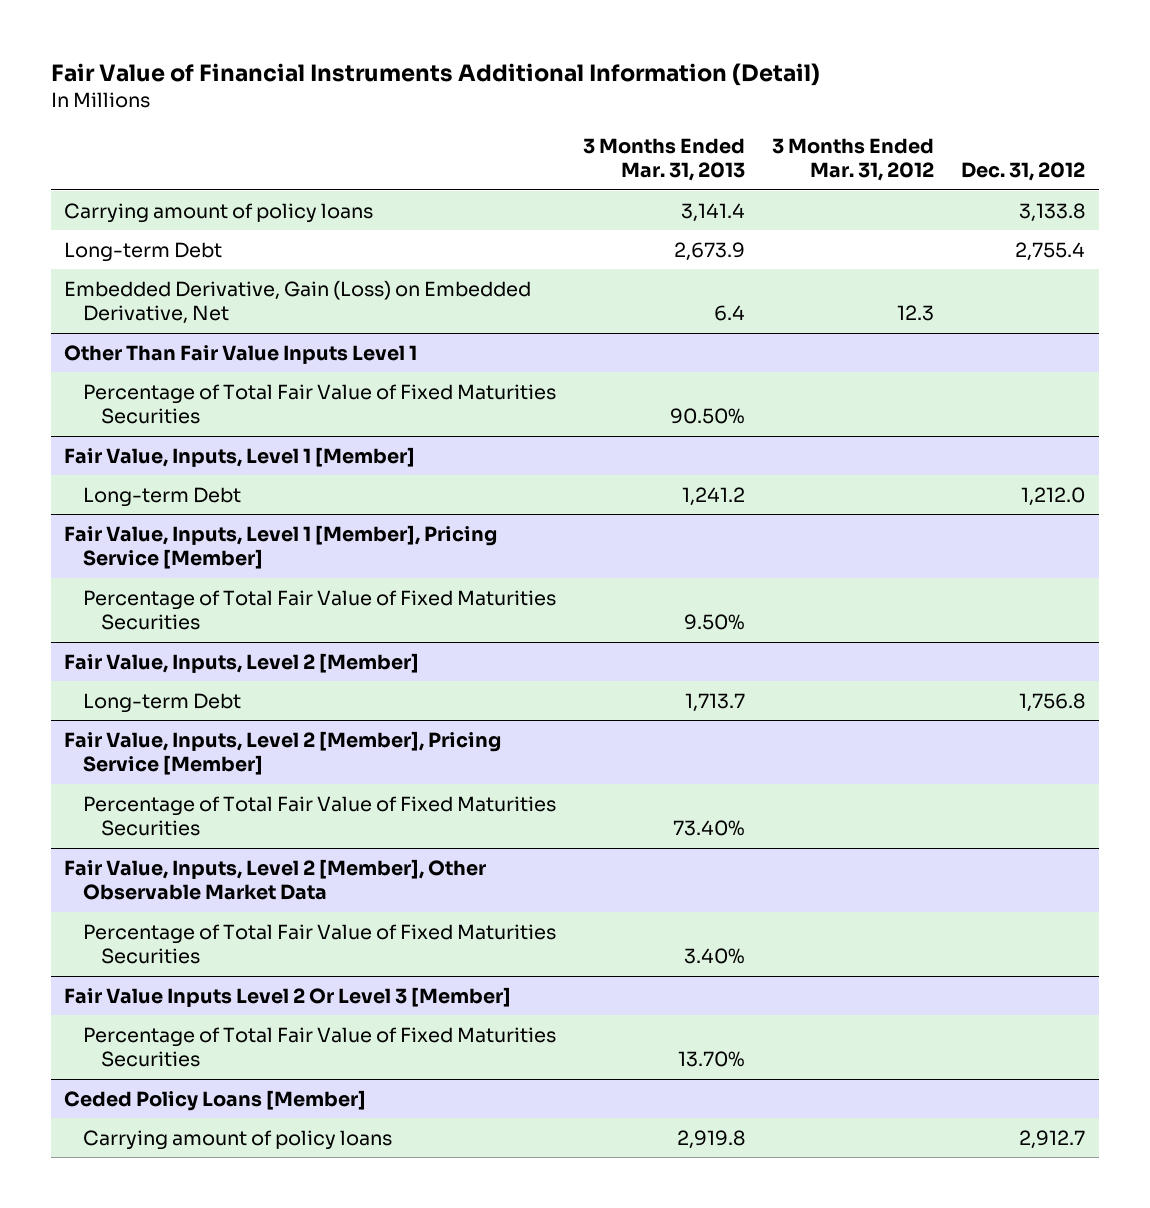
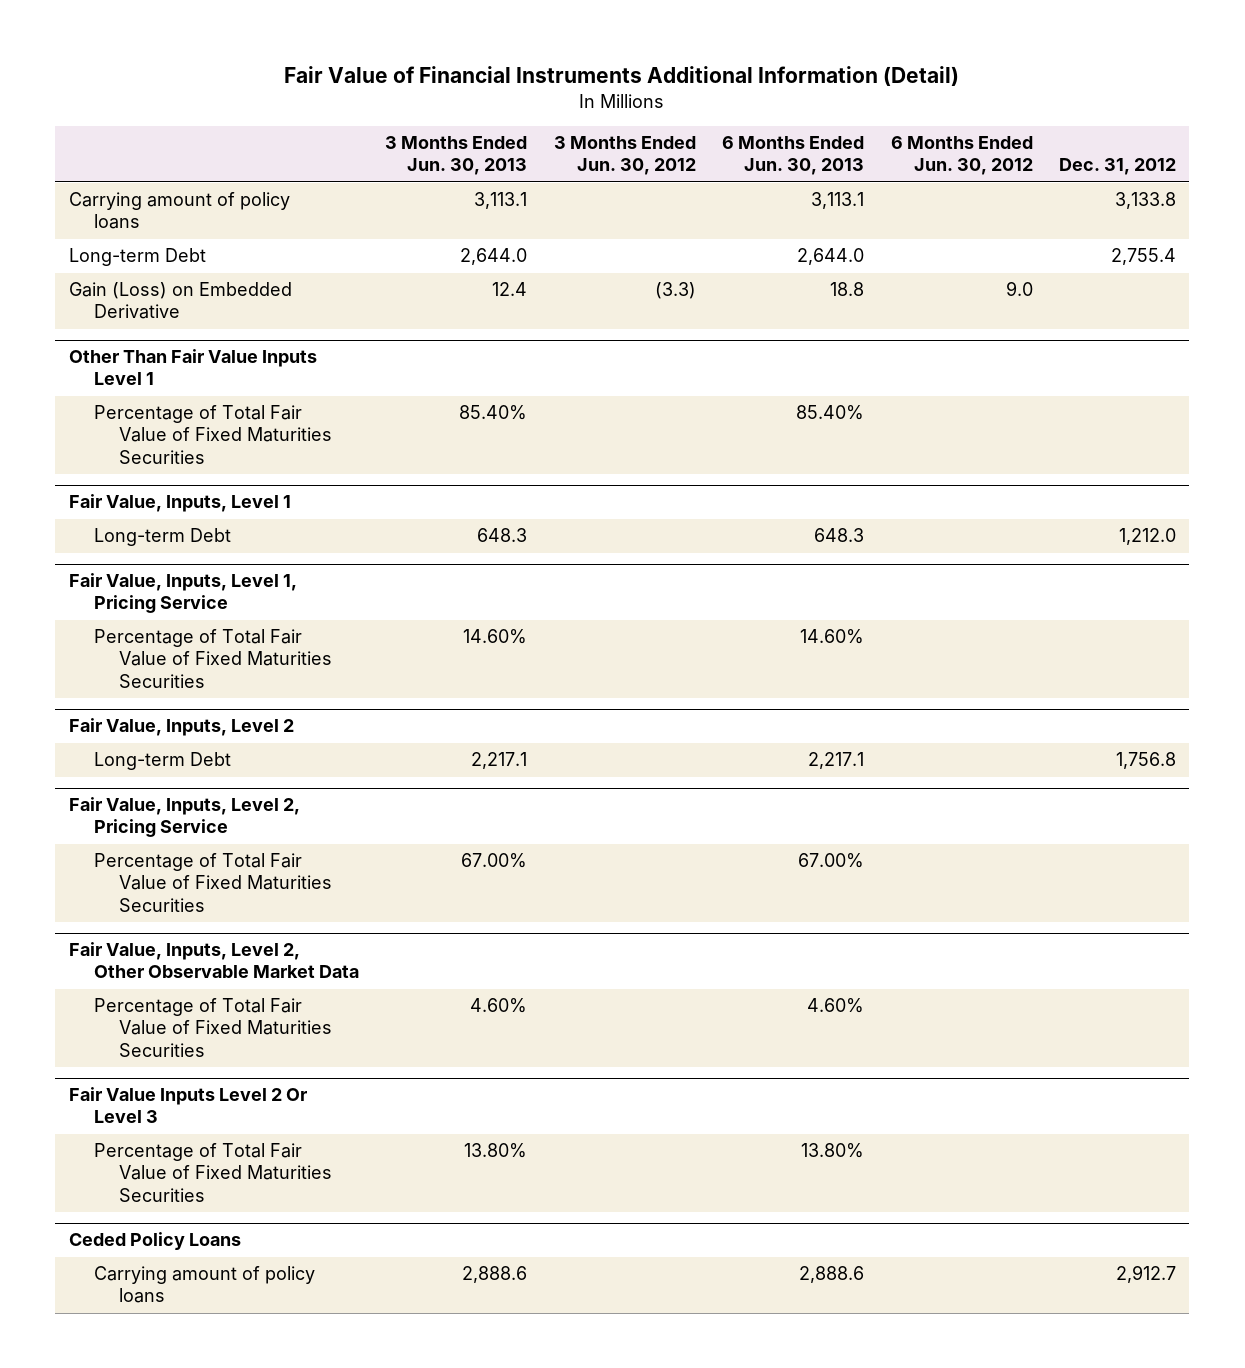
[582,137,745,182] 3 Months Ended Mar. 31, 2013 -> none
[772,137,935,182] 3 Months Ended Mar. 31, 2012 -> none
none -> [385,136,528,176] 3 Months Ended Jun. 30, 2013
none -> [553,136,696,176] 3 Months Ended Jun. 30, 2012
none -> [722,136,865,176] 6 Months Ended Jun. 30, 2013
none -> [890,136,1033,176] 6 Months Ended Jun. 30, 2012
[64,279,532,325] Embedded Derivative, Gain (Loss) on Embedded Derivative, Net -> [68,282,292,320] Gain (Loss) on Embedded Derivative
[64,446,416,467] Fair Value, Inputs, Level 1 [Member] -> [68,494,291,513] Fair Value, Inputs, Level 1
[64,524,498,570] Fair Value, Inputs, Level 1 [Member], Pricing Service [Member] -> [68,573,297,614] Fair Value, Inputs, Level 1, Pricing Service
[64,652,420,673] Fair Value, Inputs, Level 2 [Member] -> [68,718,294,737] Fair Value, Inputs, Level 2
[64,730,502,776] Fair Value, Inputs, Level 2 [Member], Pricing Service [Member] -> [68,797,300,838] Fair Value, Inputs, Level 2, Pricing Service
[64,858,487,901] Fair Value, Inputs, Level 2 [Member], Other Observable Market Data -> [68,942,359,979] Fair Value, Inputs, Level 2, Other Observable Market Data
[64,986,512,1007] Fair Value Inputs Level 2 Or Level 3 [Member] -> [68,1087,307,1124] Fair Value Inputs Level 2 Or Level 3
[64,1089,367,1111] Ceded Policy Loans [Member] -> [68,1232,241,1251] Ceded Policy Loans

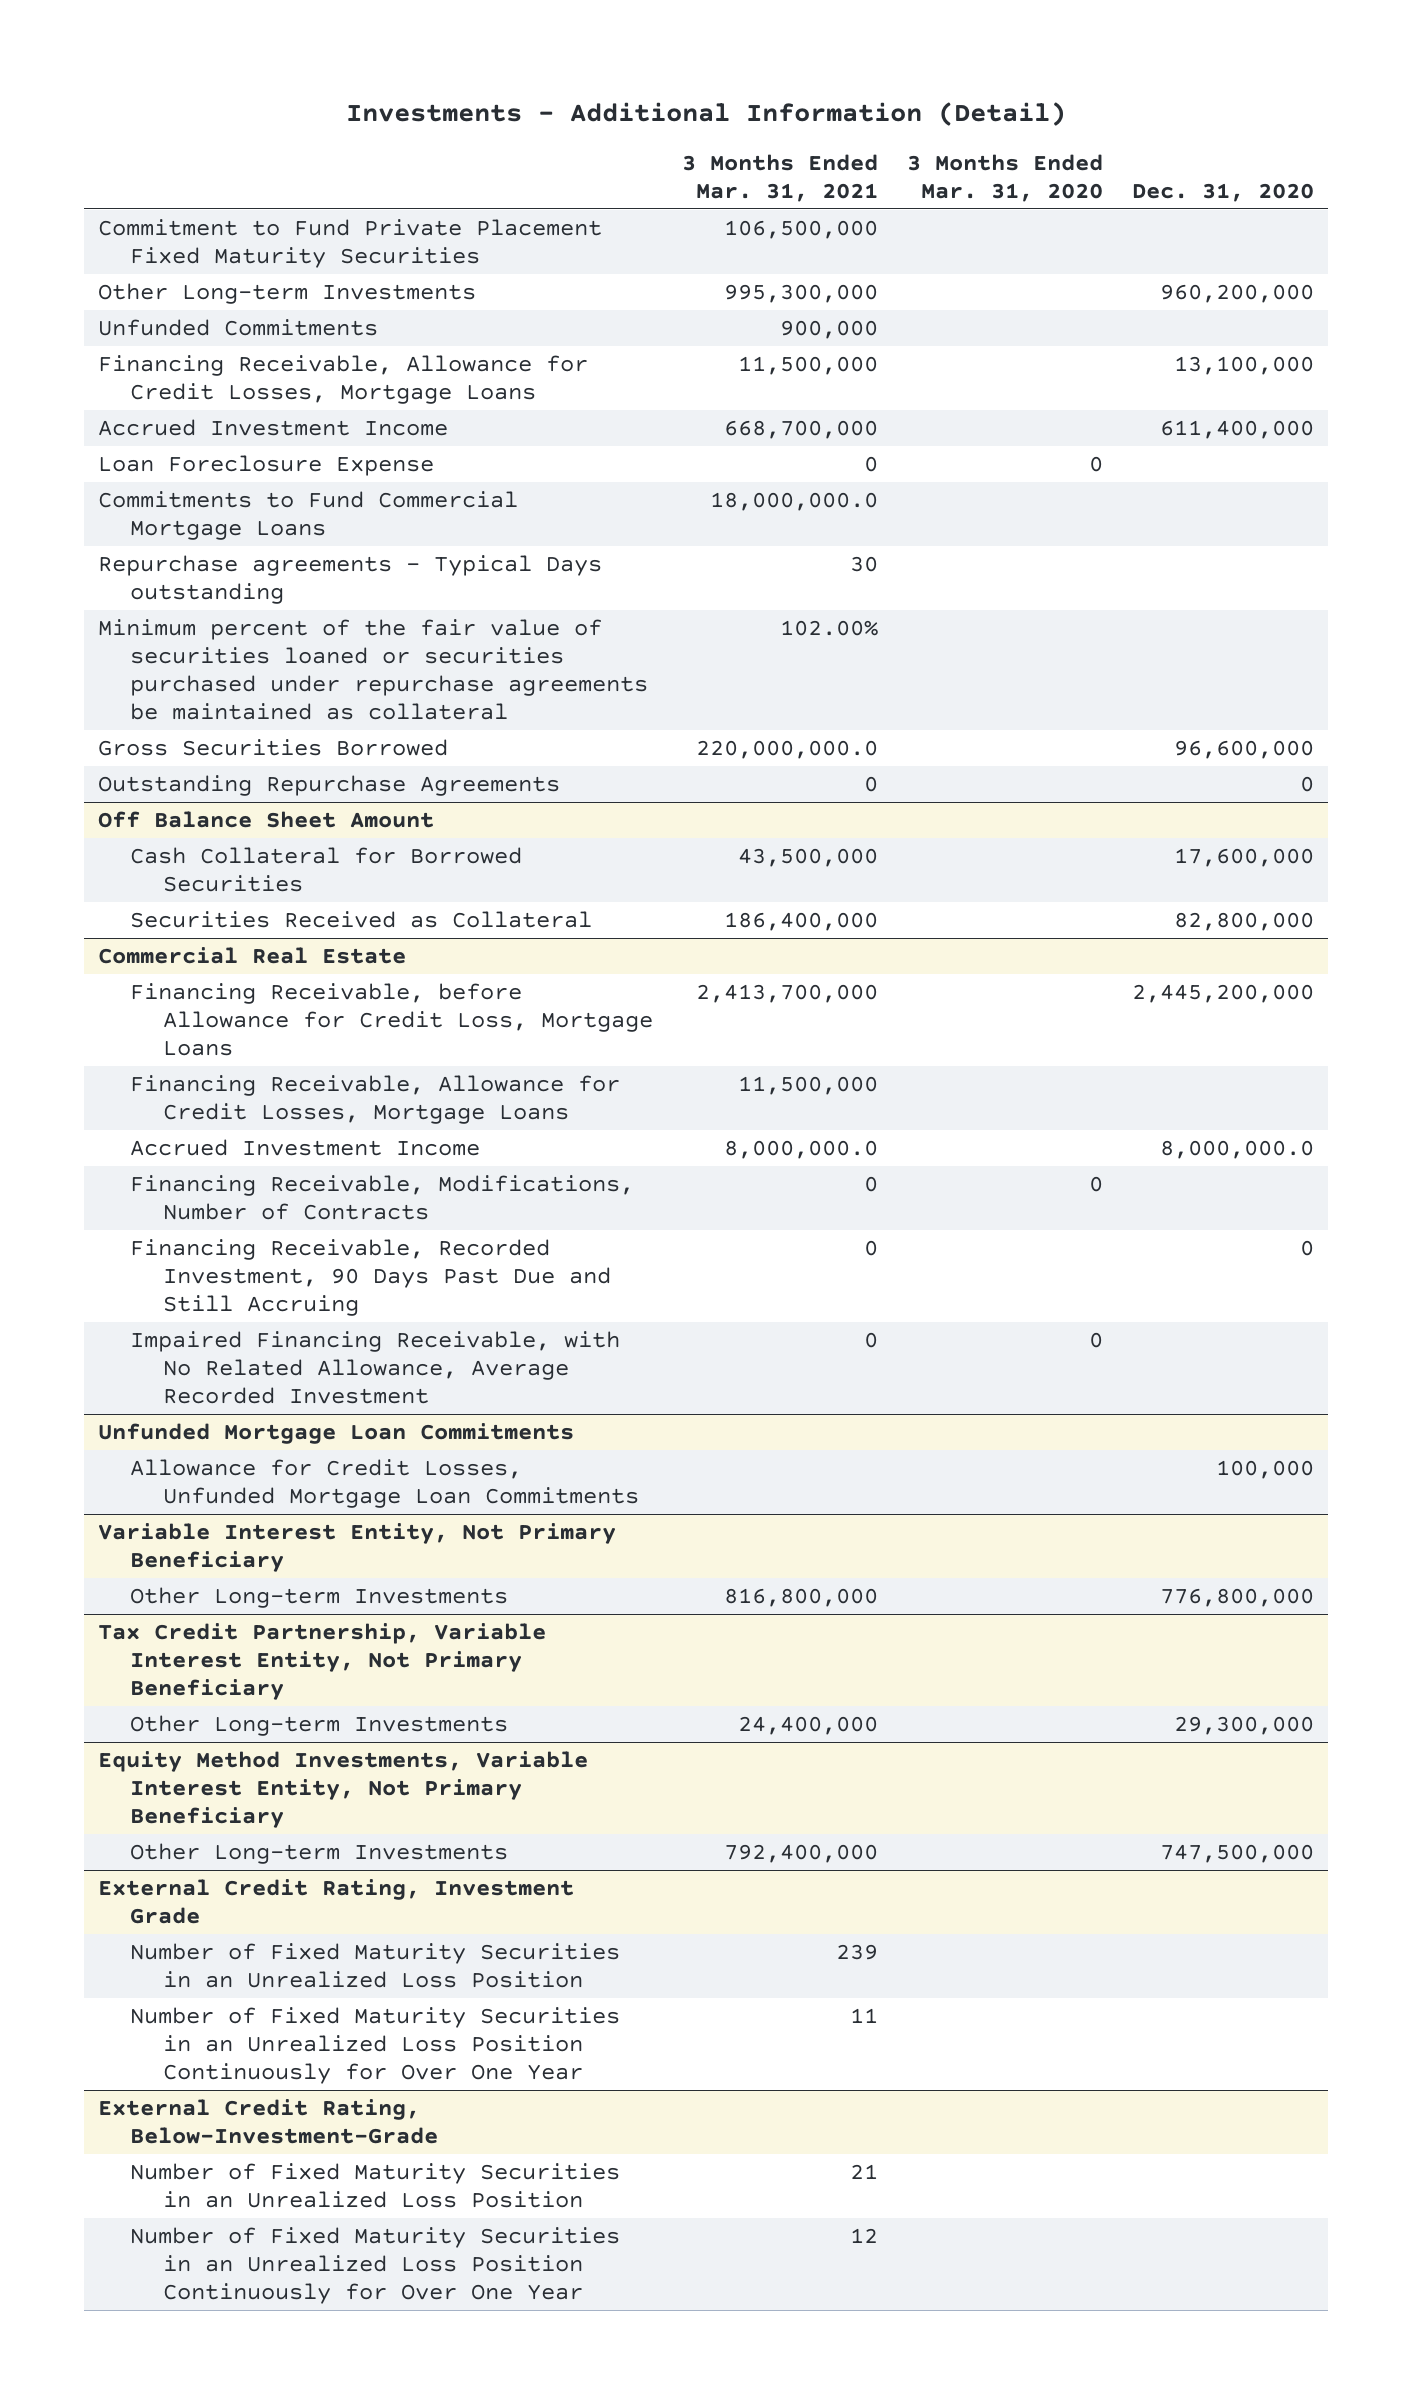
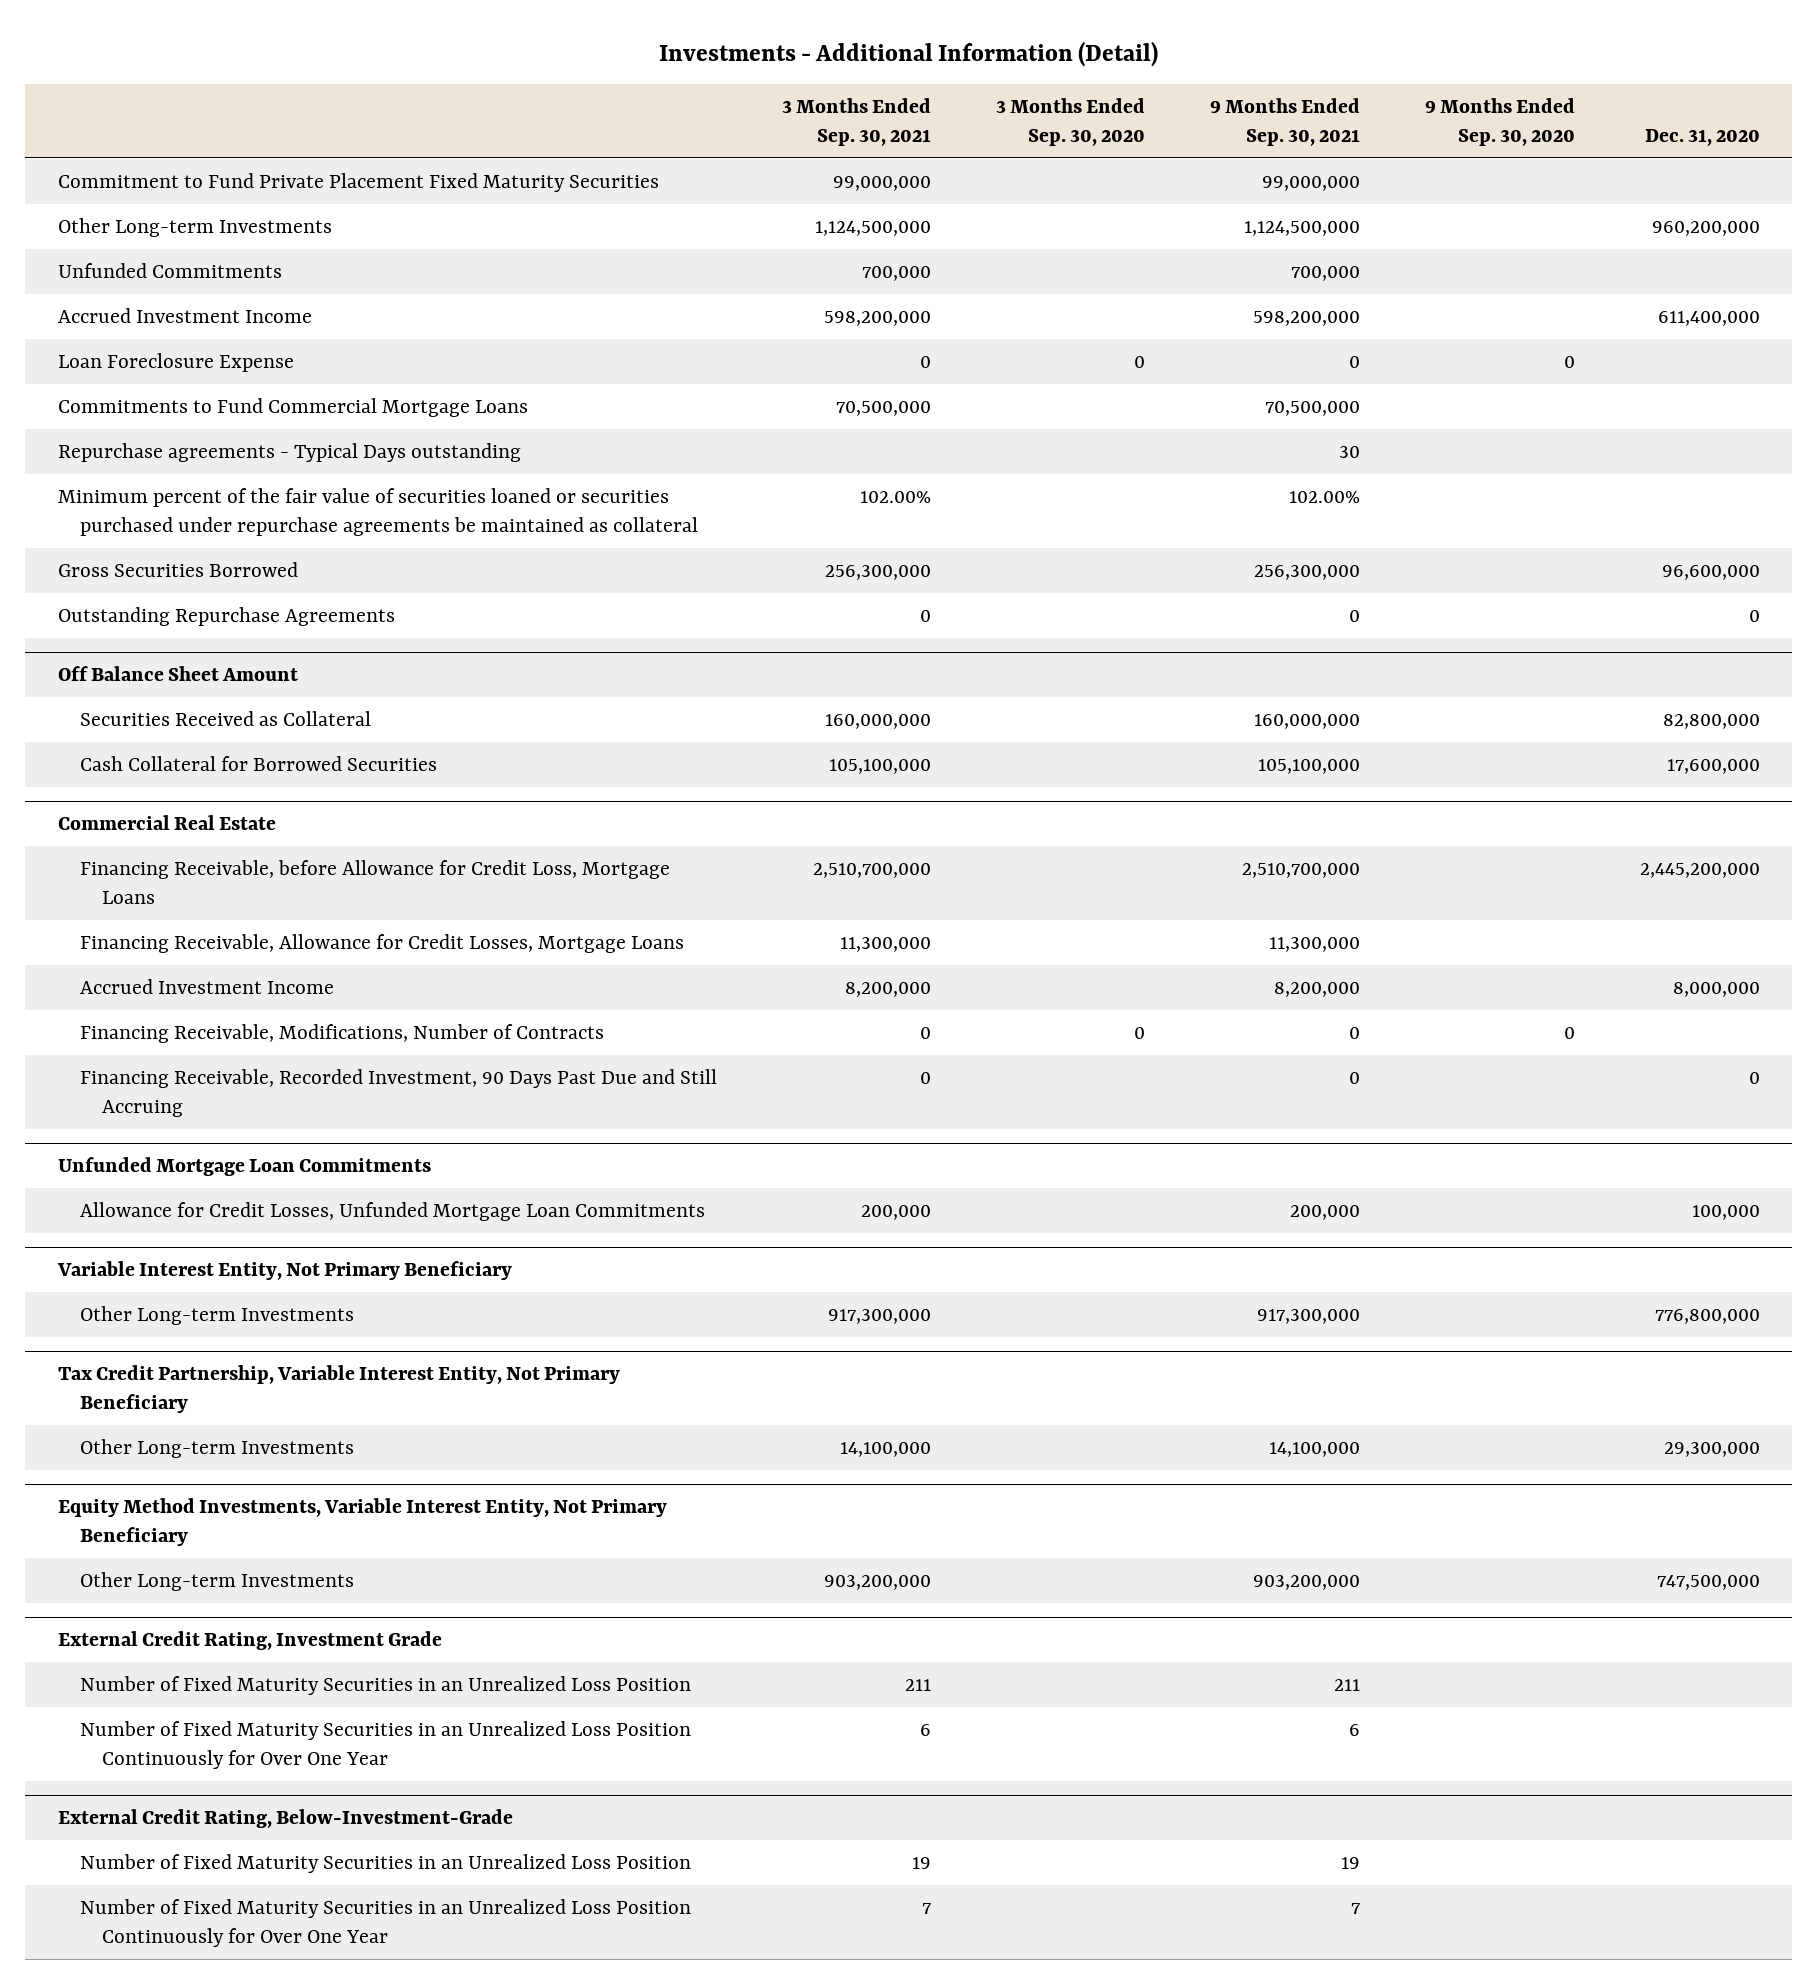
[681,153,878,202] 3 Months Ended Mar. 31, 2021 -> none
[906,153,1103,202] 3 Months Ended Mar. 31, 2020 -> none
none -> [781,98,931,146] 3 Months Ended Sep. 30, 2021
none -> [995,98,1145,146] 3 Months Ended Sep. 30, 2020
none -> [1209,98,1360,146] 9 Months Ended Sep. 30, 2021
none -> [1424,98,1575,146] 9 Months Ended Sep. 30, 2020
[98,355,589,405] Financing Receivable, Allowance for Credit Losses, Mortgage Loans -> none
[130,847,523,893] Cash Collateral for Borrowed Securities -> [79,756,437,772] Cash Collateral for Borrowed Securities
[1159,1140,1314,1160] 8,000,000.0 -> [1672,982,1760,998] 8,000,000
[130,1331,621,1404] Impaired Financing Receivable, with No Related Allowance, Average Recorded Investment -> none

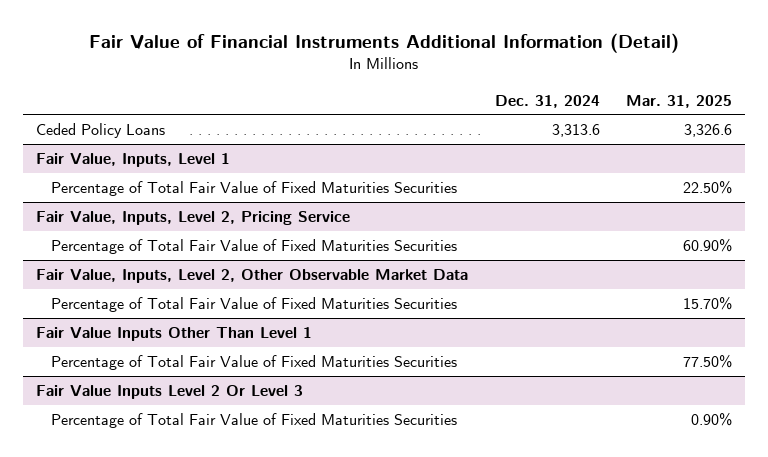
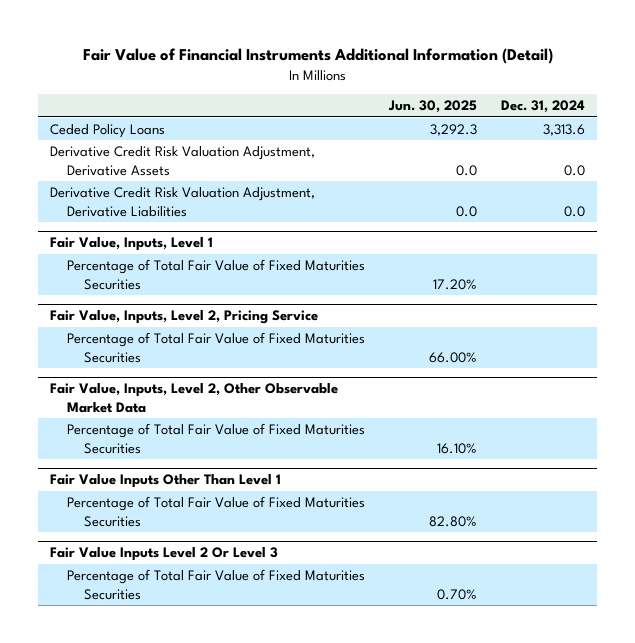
[626,94,733,108] Mar. 31, 2025 -> none
none -> [388,100,478,114] Jun. 30, 2025
none -> [50,145,316,176] Derivative Credit Risk Valuation Adjustment, Derivative Assets
none -> [50,186,316,217] Derivative Credit Risk Valuation Adjustment, Derivative Liabilities

